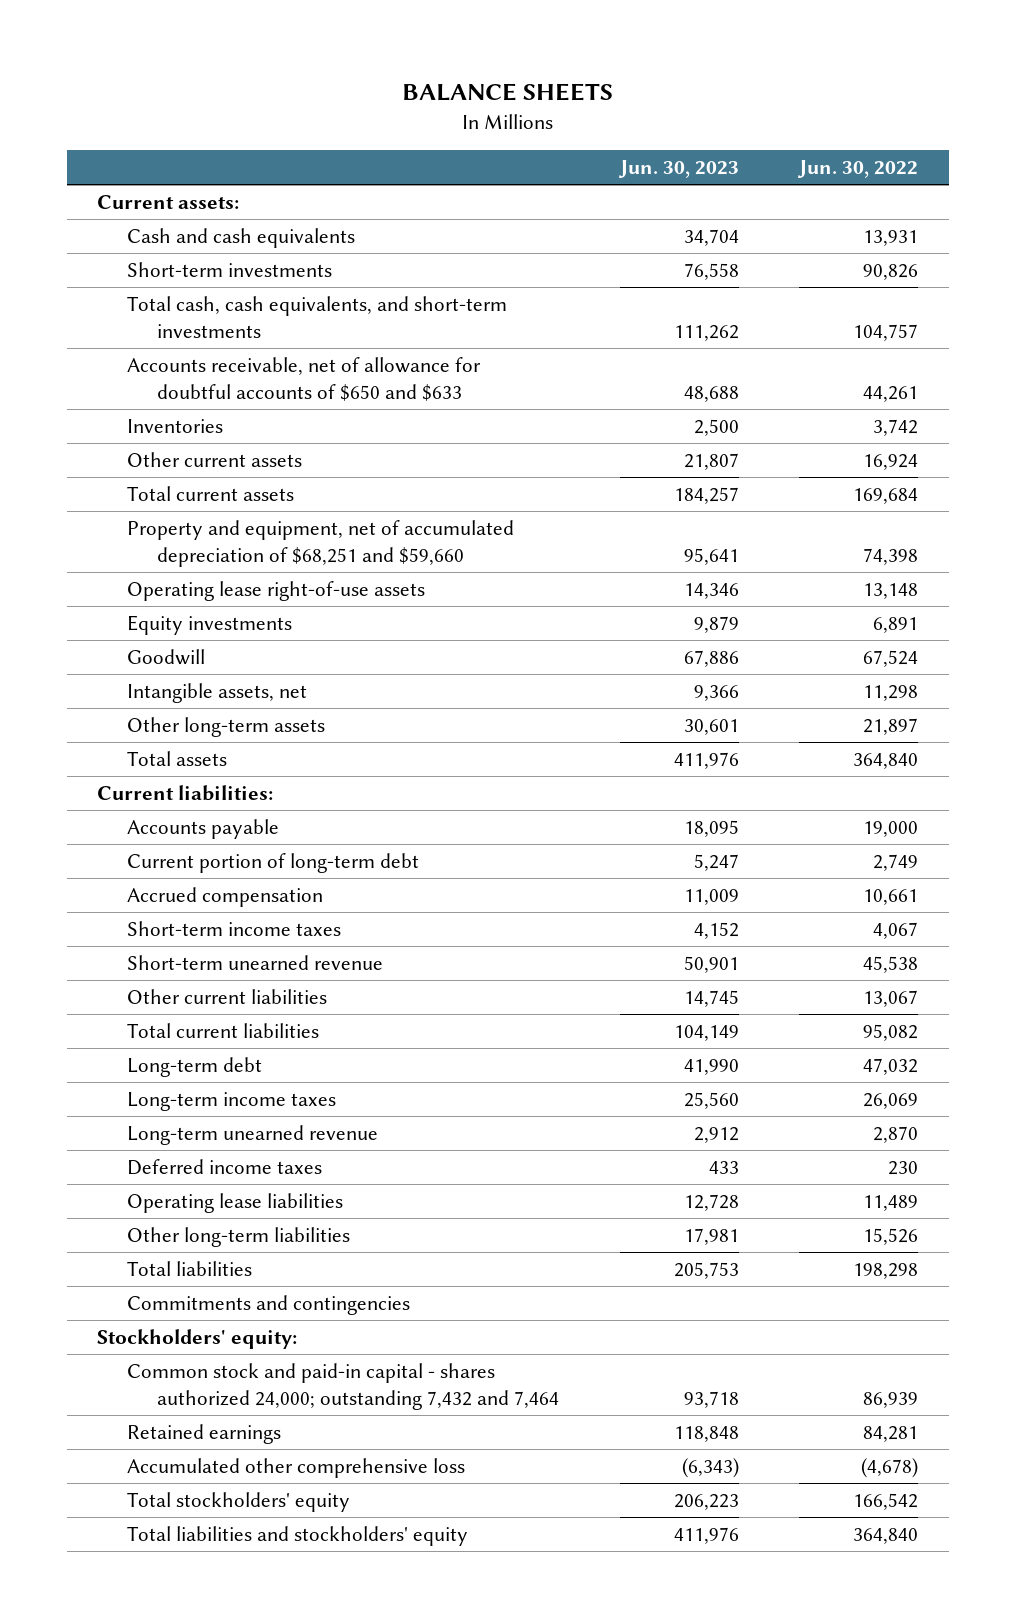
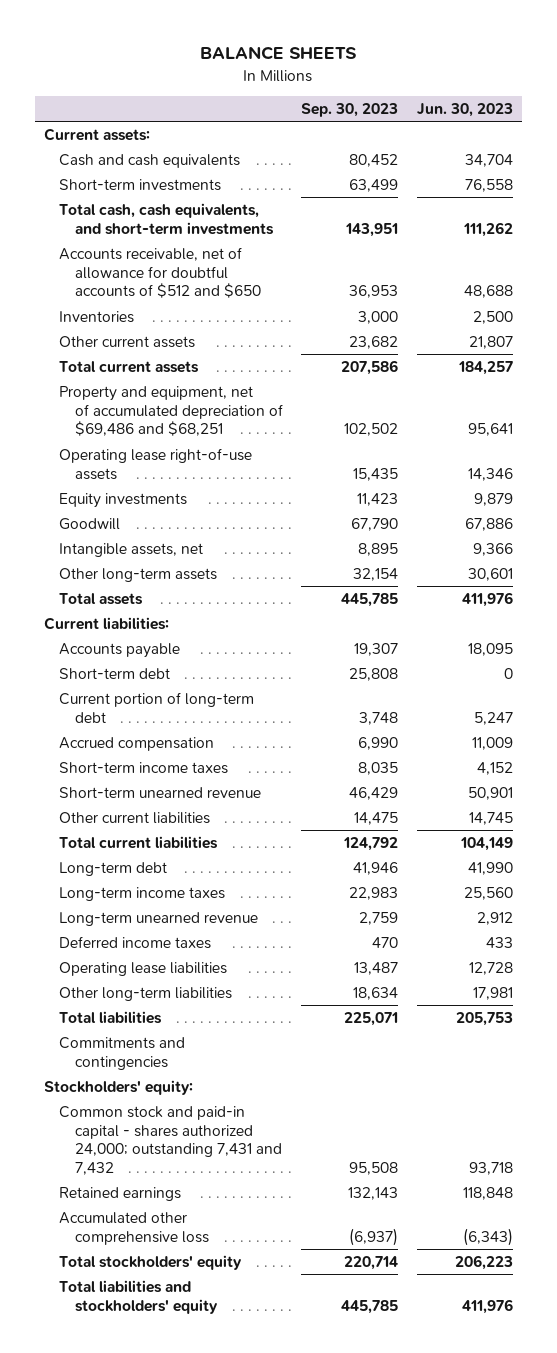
[797,159,919,178] Jun. 30, 2022 -> none
none -> [301,103,399,118] Sep. 30, 2023
[127,357,482,402] Accounts receivable, net of allowance for doubtful accounts of $650 and $633 -> [59,246,261,299] Accounts receivable, net of allowance for doubtful accounts of $512 and $650
[127,520,515,568] Property and equipment, net of accumulated depreciation of $68,251 and $59,660 -> [59,385,283,437] Property and equipment, net of accumulated depreciation of $69,486 and $68,251
none -> [59,667,171,679] Short-term debt
[127,1363,560,1411] Common stock and paid-in capital - shares authorized 24,000; outstanding 7,432 and 7,464 -> [59,1105,282,1176] Common stock and paid-in capital - shares authorized 24,000; outstanding 7,431 and 7,432

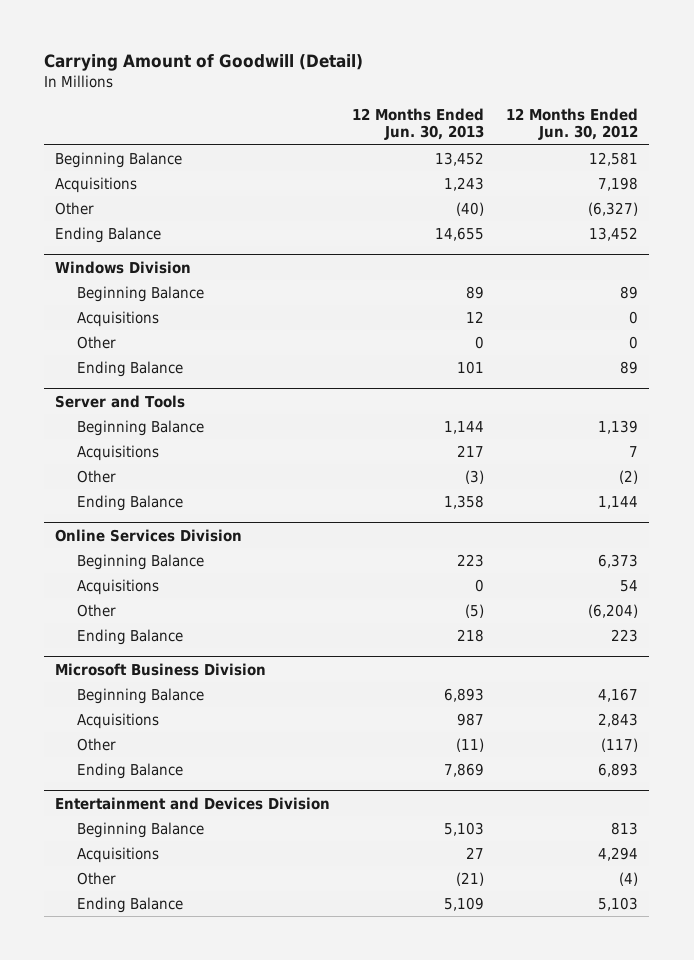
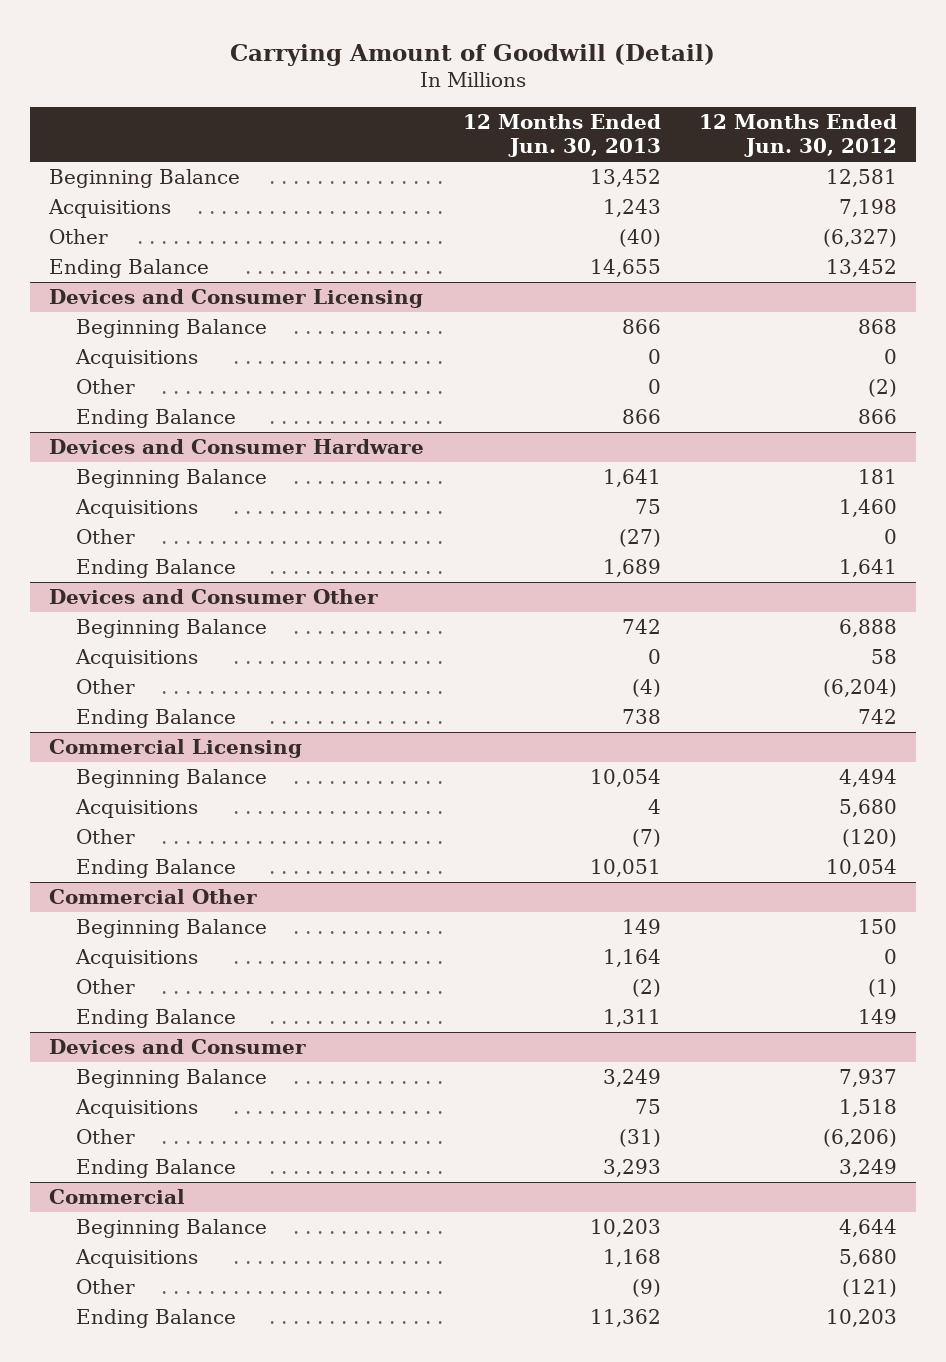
[55,260,192,274] Windows Division -> none
[55,394,186,408] Server and Tools -> none
[55,528,243,542] Online Services Division -> none
[55,662,267,676] Microsoft Business Division -> none
[55,796,331,810] Entertainment and Devices Division -> none
none -> [49,289,424,309] Devices and Consumer Licensing
[466,286,485,300] 89 -> [621,319,661,335] 866
[620,286,639,300] 89 -> [857,319,897,335] 868
[466,311,485,324] 12 -> [647,349,661,365] 0
[629,336,639,350] 0 -> [867,379,897,398] (2)
[457,361,485,375] 101 -> [621,409,661,425] 866
[620,361,639,375] 89 -> [857,409,897,425] 866
none -> [49,439,425,455] Devices and Consumer Hardware
[444,421,485,435] 1,144 -> [602,469,661,488] 1,641
[598,420,639,435] 1,139 -> [857,469,897,485] 181
[457,445,485,458] 217 -> [634,499,661,515] 75
[629,446,639,458] 7 -> [838,499,897,518] 1,460
[465,470,485,485] (3) -> [618,529,661,548] (27)
[619,470,639,485] (2) -> [883,529,897,545] 0
[444,495,485,510] 1,358 -> [602,559,661,578] 1,689
[598,496,639,510] 1,144 -> [838,559,897,578] 1,641
none -> [49,589,379,605] Devices and Consumer Other
[457,554,485,568] 223 -> [621,619,661,635] 742
[598,554,639,569] 6,373 -> [838,619,897,638] 6,888
[620,580,639,593] 54 -> [870,649,897,665] 58
[465,604,485,619] (5) -> [631,679,661,698] (4)
[457,629,485,643] 218 -> [621,709,661,725] 738
[611,629,639,643] 223 -> [857,709,897,725] 742
none -> [49,739,303,759] Commercial Licensing
[444,688,485,703] 6,893 -> [589,769,661,788] 10,054
[598,688,639,703] 4,167 -> [838,769,897,788] 4,494
[457,713,485,727] 987 -> [647,799,661,815] 4
[598,713,639,728] 2,843 -> [838,799,897,818] 5,680
[456,738,485,753] (11) -> [631,829,661,848] (7)
[601,738,639,753] (117) -> [841,829,897,848] (120)
[444,763,485,778] 7,869 -> [589,859,661,878] 10,051
[598,763,639,778] 6,893 -> [825,859,897,878] 10,054
none -> [49,889,258,905] Commercial Other
[444,822,485,837] 5,103 -> [621,919,661,935] 149
[611,822,639,836] 813 -> [857,919,897,935] 150
[466,847,485,860] 27 -> [602,949,661,968] 1,164
[598,847,639,862] 4,294 -> [883,949,897,965] 0
[456,872,485,887] (21) -> [631,979,661,998] (2)
[619,872,639,887] (4) -> [867,979,897,998] (1)
[444,897,485,912] 5,109 -> [602,1009,661,1028] 1,311
[598,897,639,912] 5,103 -> [857,1009,897,1025] 149
none -> [49,1039,307,1055] Devices and Consumer
none -> [75,1069,267,1089] Beginning Balance
none -> [74,1099,198,1119] Acquisitions
none -> [75,1129,135,1145] Other
none -> [75,1159,236,1179] Ending Balance
none -> [49,1189,186,1205] Commercial
none -> [75,1219,267,1239] Beginning Balance
none -> [74,1249,198,1269] Acquisitions
none -> [75,1279,135,1295] Other
none -> [75,1309,236,1329] Ending Balance

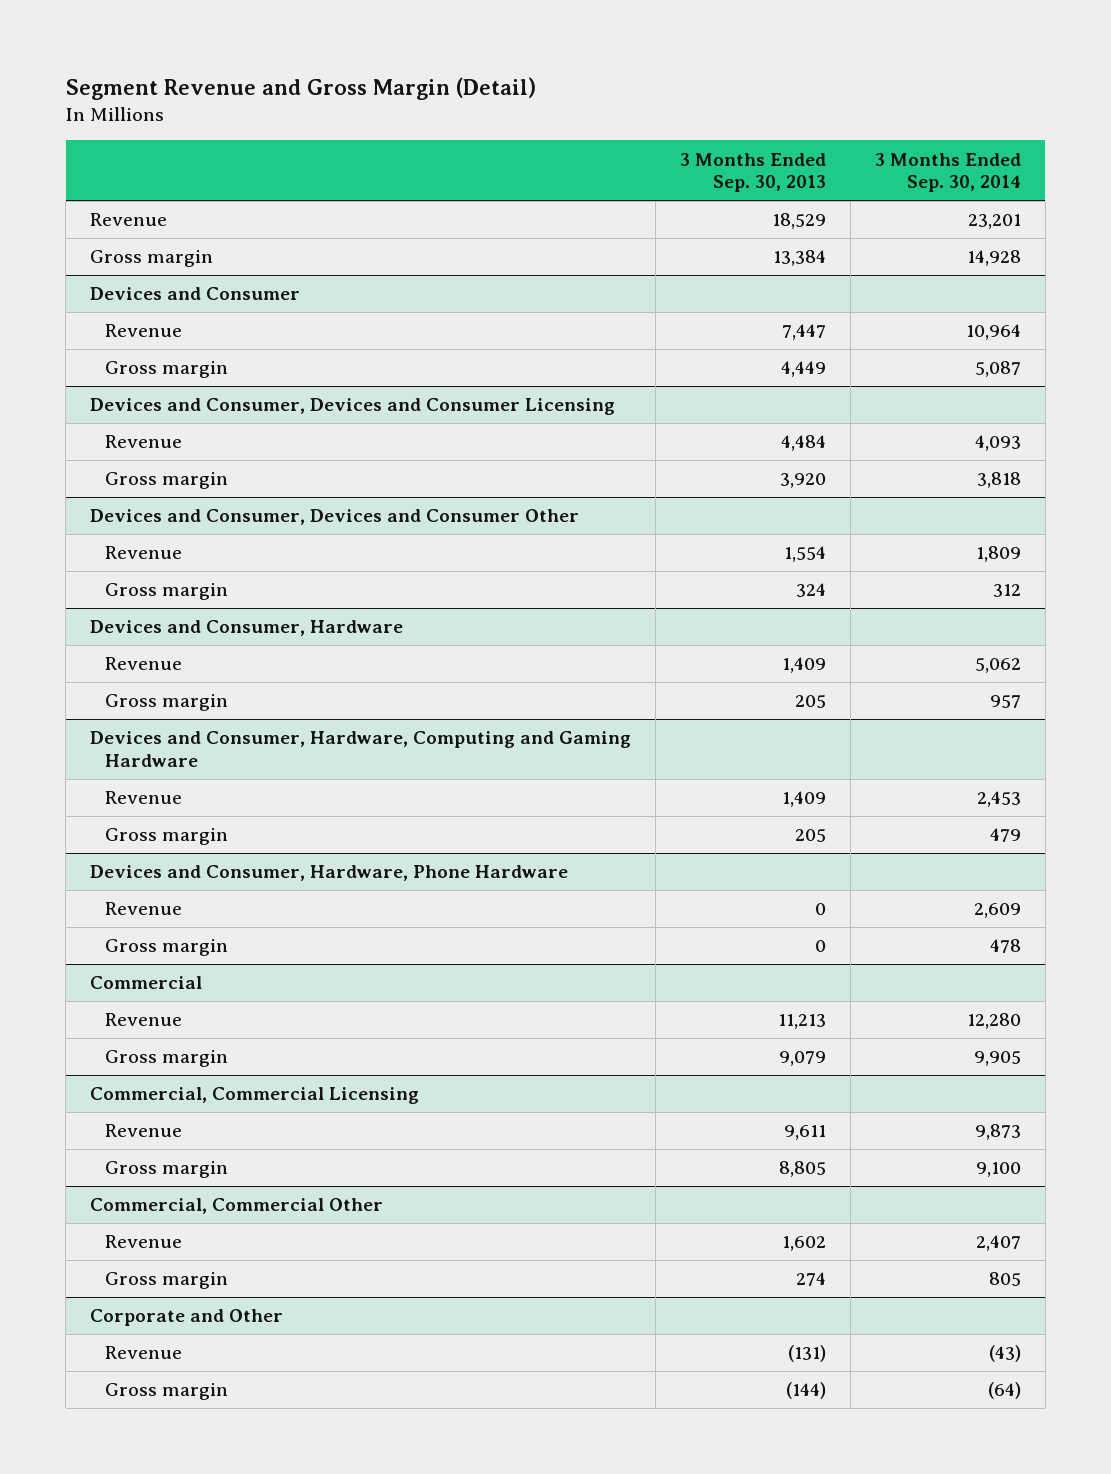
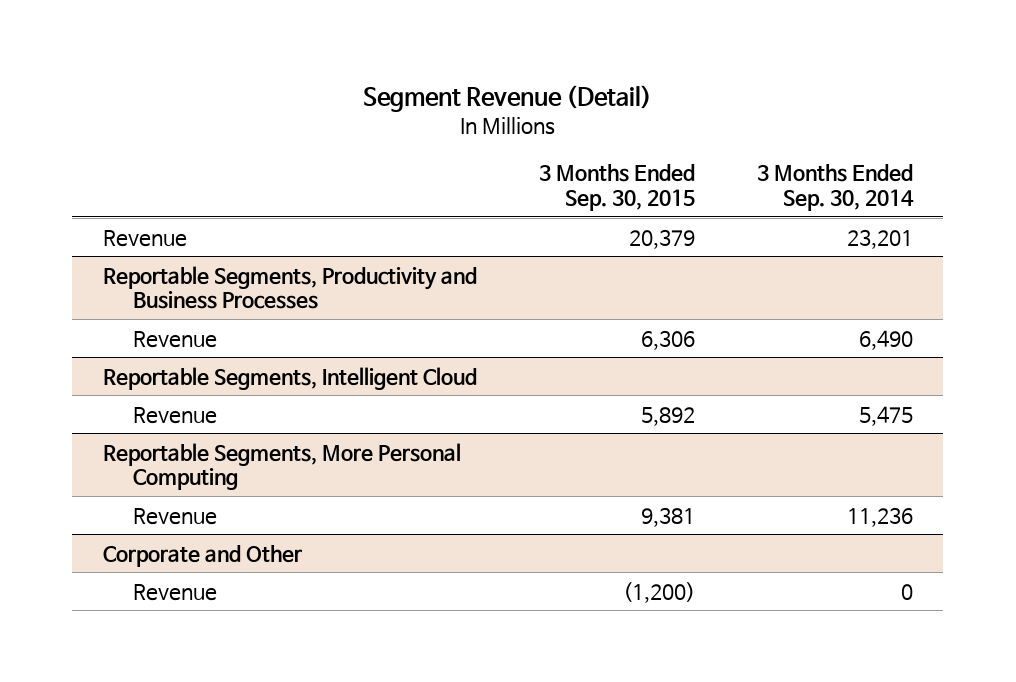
[65,77,536,101] Segment Revenue and Gross Margin (Detail) -> [362,84,652,112] Segment Revenue (Detail)
[680,152,827,193] 3 Months Ended Sep. 30, 2013 -> none
none -> [538,164,695,211] 3 Months Ended Sep. 30, 2015
[90,250,214,268] Gross margin -> none
[90,287,301,301] Devices and Consumer -> none
[105,361,229,379] Gross margin -> none
[90,398,616,416] Devices and Consumer, Devices and Consumer Licensing -> none
[105,472,229,490] Gross margin -> none
[90,509,580,526] Devices and Consumer, Devices and Consumer Other -> none
[105,583,229,601] Gross margin -> none
[90,620,404,637] Devices and Consumer, Hardware -> none
[105,657,183,671] Revenue -> none
[105,694,229,712] Gross margin -> none
[90,731,632,767] Devices and Consumer, Hardware, Computing and Gaming Hardware -> none
[105,791,183,805] Revenue -> none
[105,828,229,846] Gross margin -> none
[90,865,569,882] Devices and Consumer, Hardware, Phone Hardware -> none
[105,902,183,916] Revenue -> none
[105,939,229,957] Gross margin -> none
[90,976,203,990] Commercial -> none
[105,1013,183,1027] Revenue -> none
[105,1050,229,1068] Gross margin -> none
[90,1087,420,1105] Commercial, Commercial Licensing -> none
[105,1124,183,1138] Revenue -> none
[105,1161,229,1179] Gross margin -> none
[90,1198,384,1215] Commercial, Commercial Other -> none
[105,1235,183,1249] Revenue -> none
[105,1272,229,1290] Gross margin -> none
none -> [103,265,478,310] Reportable Segments, Productivity and Business Processes
[965,324,1021,341] 10,964 -> [858,329,913,350] 6,490
none -> [103,366,478,390] Reportable Segments, Intelligent Cloud
[974,435,1021,452] 4,093 -> [858,405,913,426] 5,475
none -> [103,442,462,491] Reportable Segments, More Personal Computing
[975,546,1021,563] 1,809 -> [846,506,913,527] 11,236
[105,1383,229,1401] Gross margin -> none
[988,1345,1021,1363] (43) -> [900,583,913,600] 0

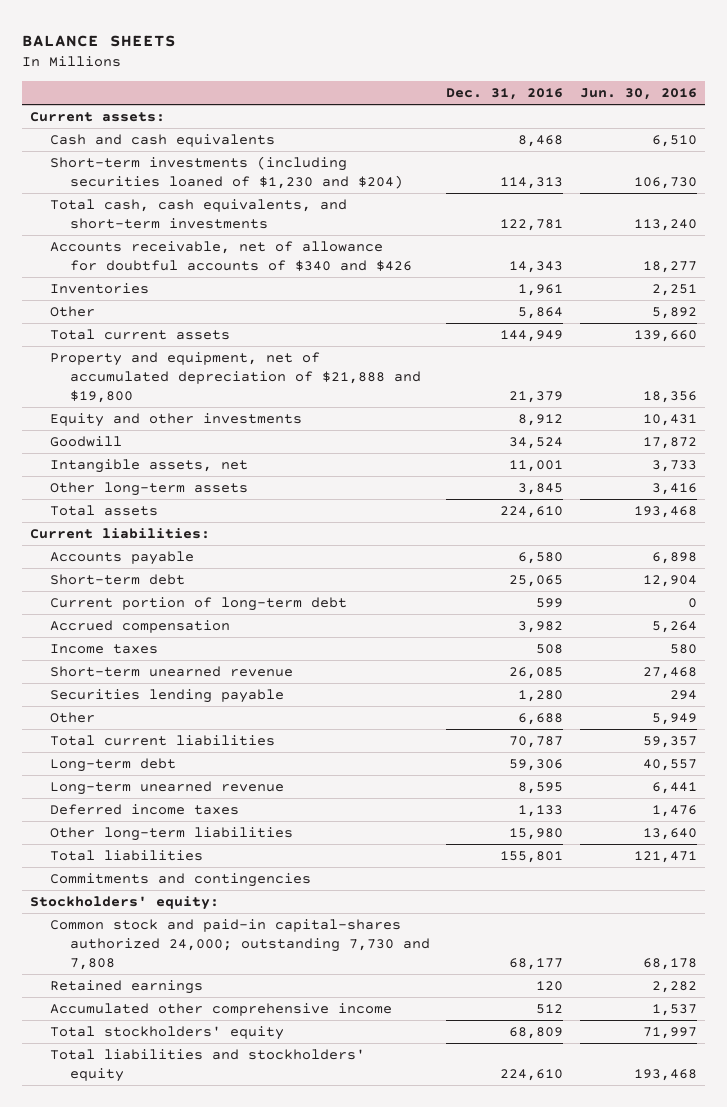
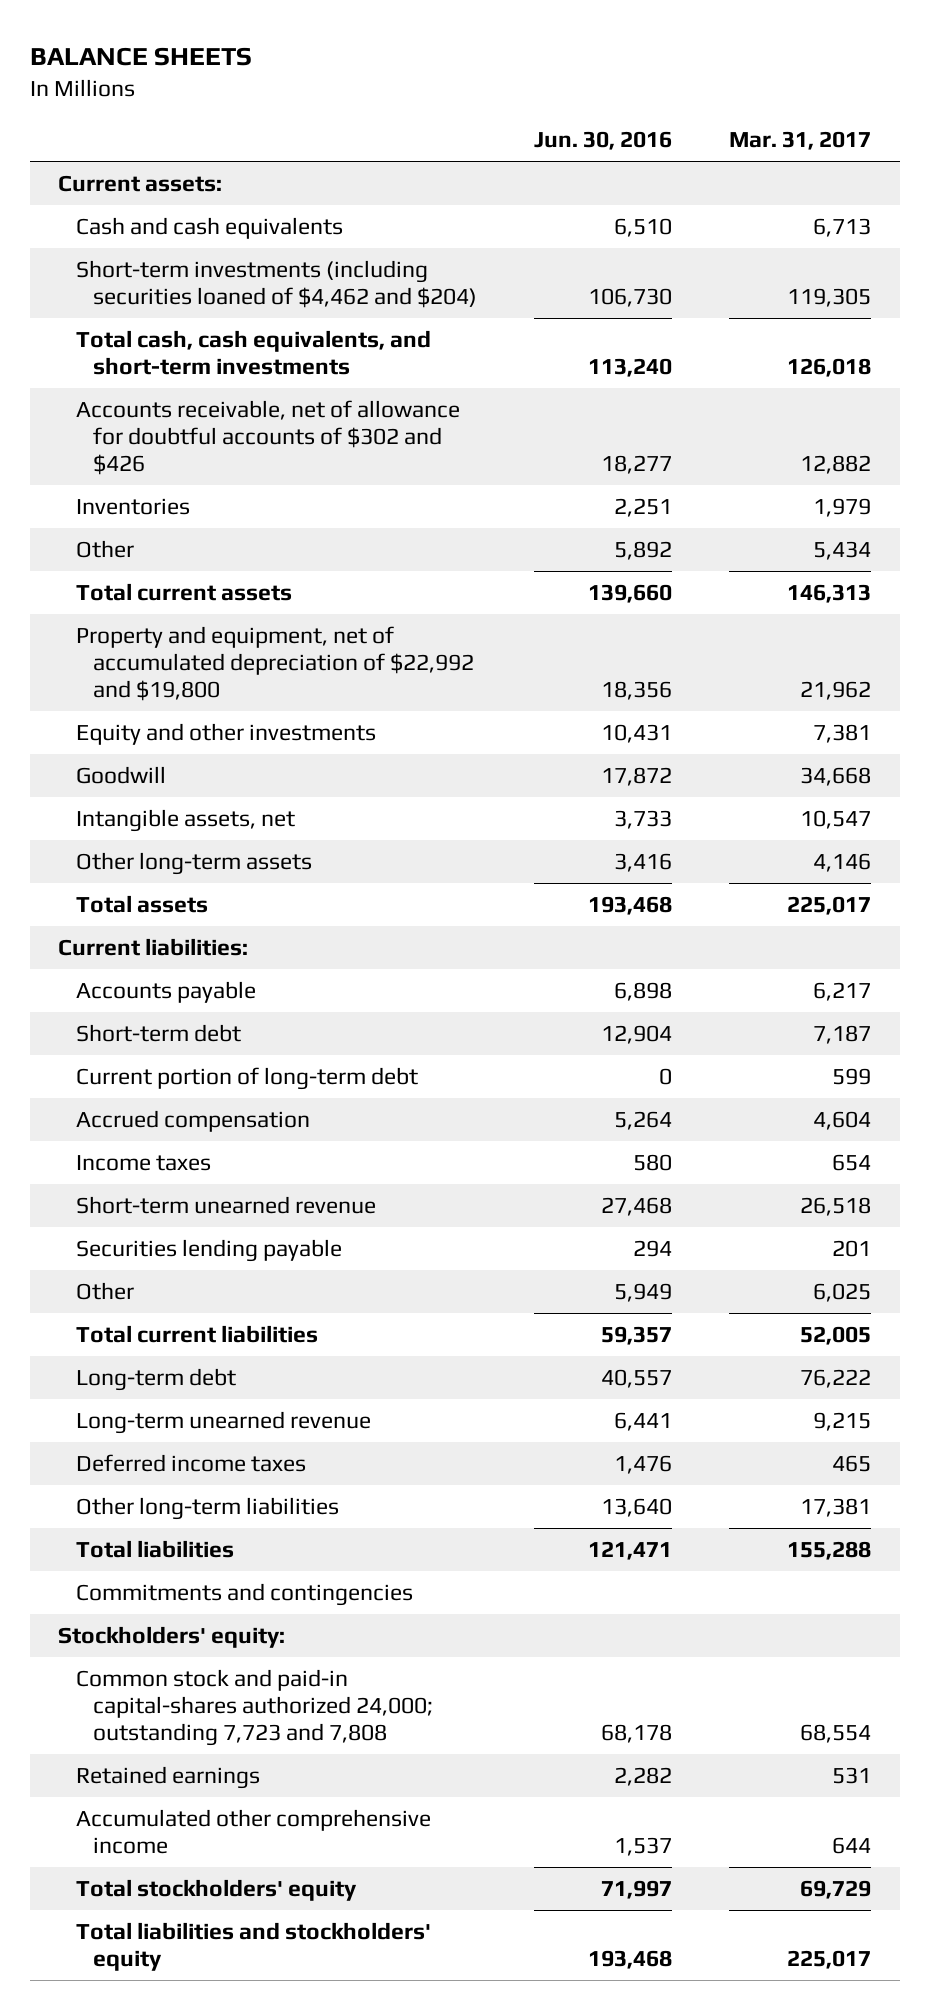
[446,88,564,101] Dec. 31, 2016 -> none
none -> [729,131,872,151] Mar. 31, 2017
[50,155,403,190] Short-term investments (including securities loaned of $1,230 and $204) -> [75,259,478,309] Short-term investments (including securities loaned of $4,462 and $204)
[50,240,412,272] Accounts receivable, net of allowance for doubtful accounts of $340 and $426 -> [75,399,460,476] Accounts receivable, net of allowance for doubtful accounts of $302 and $426
[50,351,421,404] Property and equipment, net of accumulated depreciation of $21,888 and $19,800 -> [75,625,475,702] Property and equipment, net of accumulated depreciation of $22,992 and $19,800
[50,918,430,971] Common stock and paid-in capital-shares authorized 24,000; outstanding 7,730 and 7,808 -> [75,1668,434,1747] Common stock and paid-in capital-shares authorized 24,000; outstanding 7,723 and 7,808

